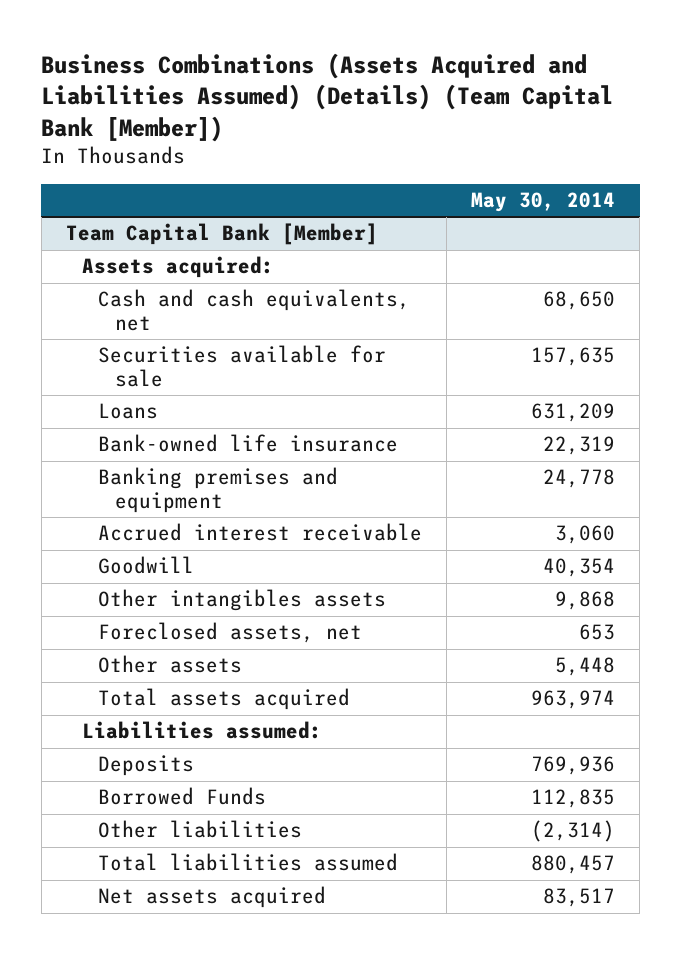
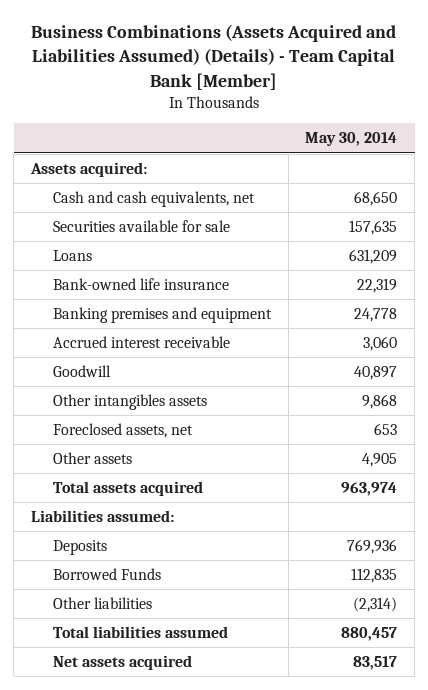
[41,52,614,142] Business Combinations (Assets Acquired and Liabilities Assumed) (Details) (Team Capital Bank [Member]) -> [31,24,397,90] Business Combinations (Assets Acquired and Liabilities Assumed) (Details) - Team Capital Bank [Member]
[65,223,378,246] Team Capital Bank [Member] -> none
[543,558,616,578] 40,354 -> [354,365,398,380] 40,897
[555,657,616,677] 5,448 -> [362,452,398,467] 4,905

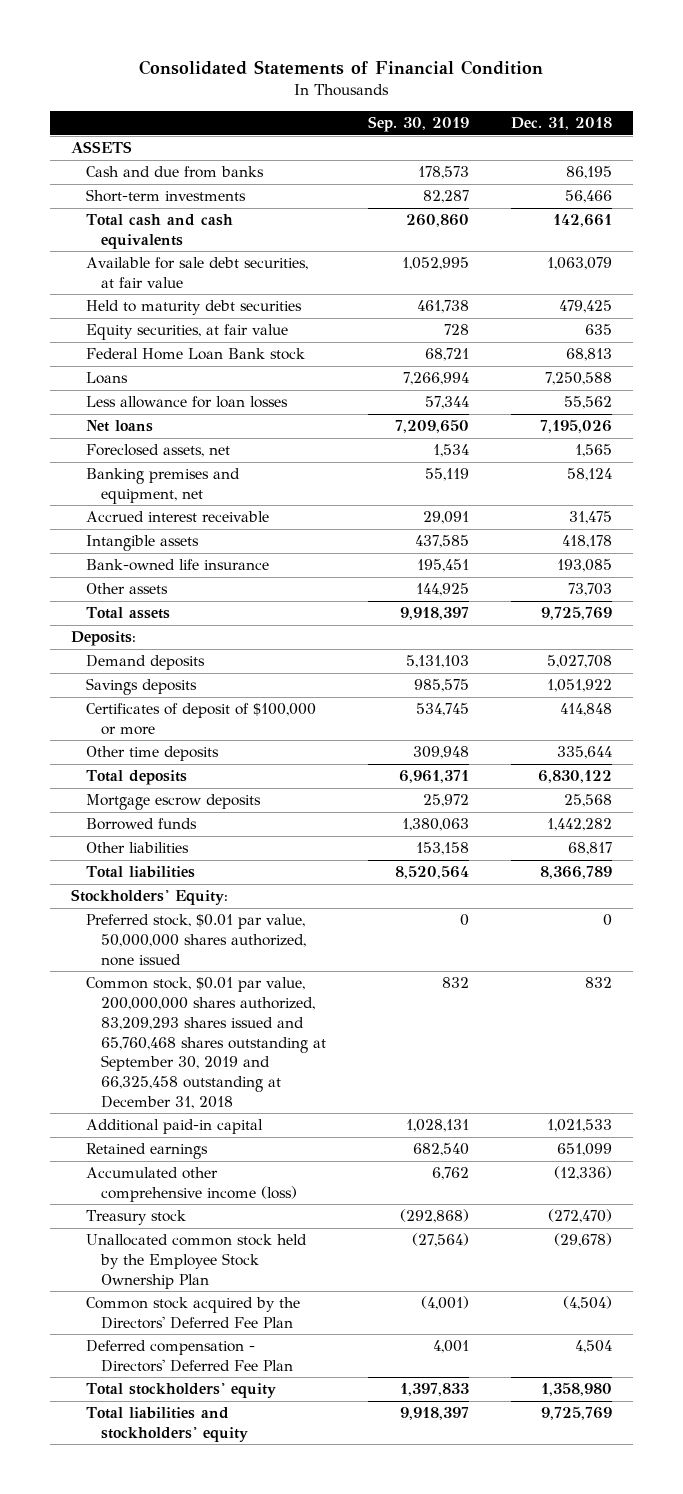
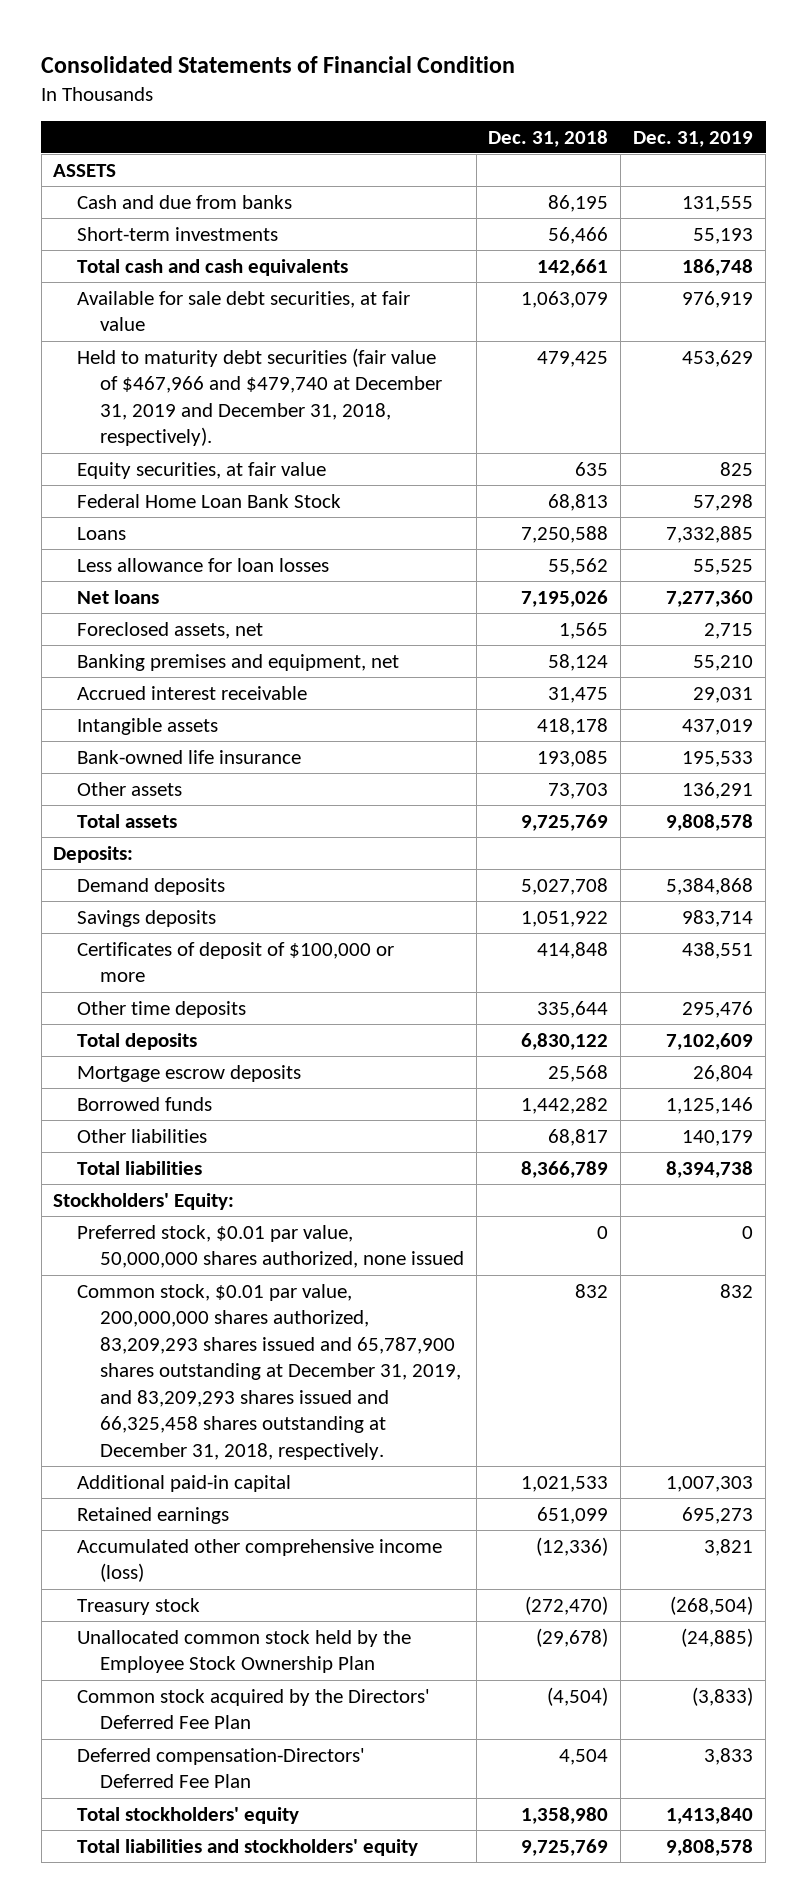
[367,116,469,133] Sep. 30, 2019 -> none
none -> [633,130,754,147] Dec. 31, 2019
[85,300,302,316] Held to maturity debt securities -> [76,347,442,447] Held to maturity debt securities (fair value of $467,966 and $479,740 at December 31, 2019 and December 31, 2018, respectively).
[85,348,305,361] Federal Home Loan Bank stock -> [76,493,341,508] Federal Home Loan Bank Stock
[85,977,326,1110] Common stock, $0.01 par value, 200,000,000 shares authorized, 83,209,293 shares issued and 65,760,468 shares outstanding at September 30, 2019 and 66,325,458 outstanding at December 31, 2018 -> [76,1283,461,1460] Common stock, $0.01 par value, 200,000,000 shares authorized, 83,209,293 shares issued and 65,787,900 shares outstanding at December 31, 2019, and 83,209,293 shares issued and 66,325,458 shares outstanding at December 31, 2018, respectively.
[85,1340,293,1373] Deferred compensation - Directors' Deferred Fee Plan -> [76,1747,365,1789] Deferred compensation-Directors' Deferred Fee Plan

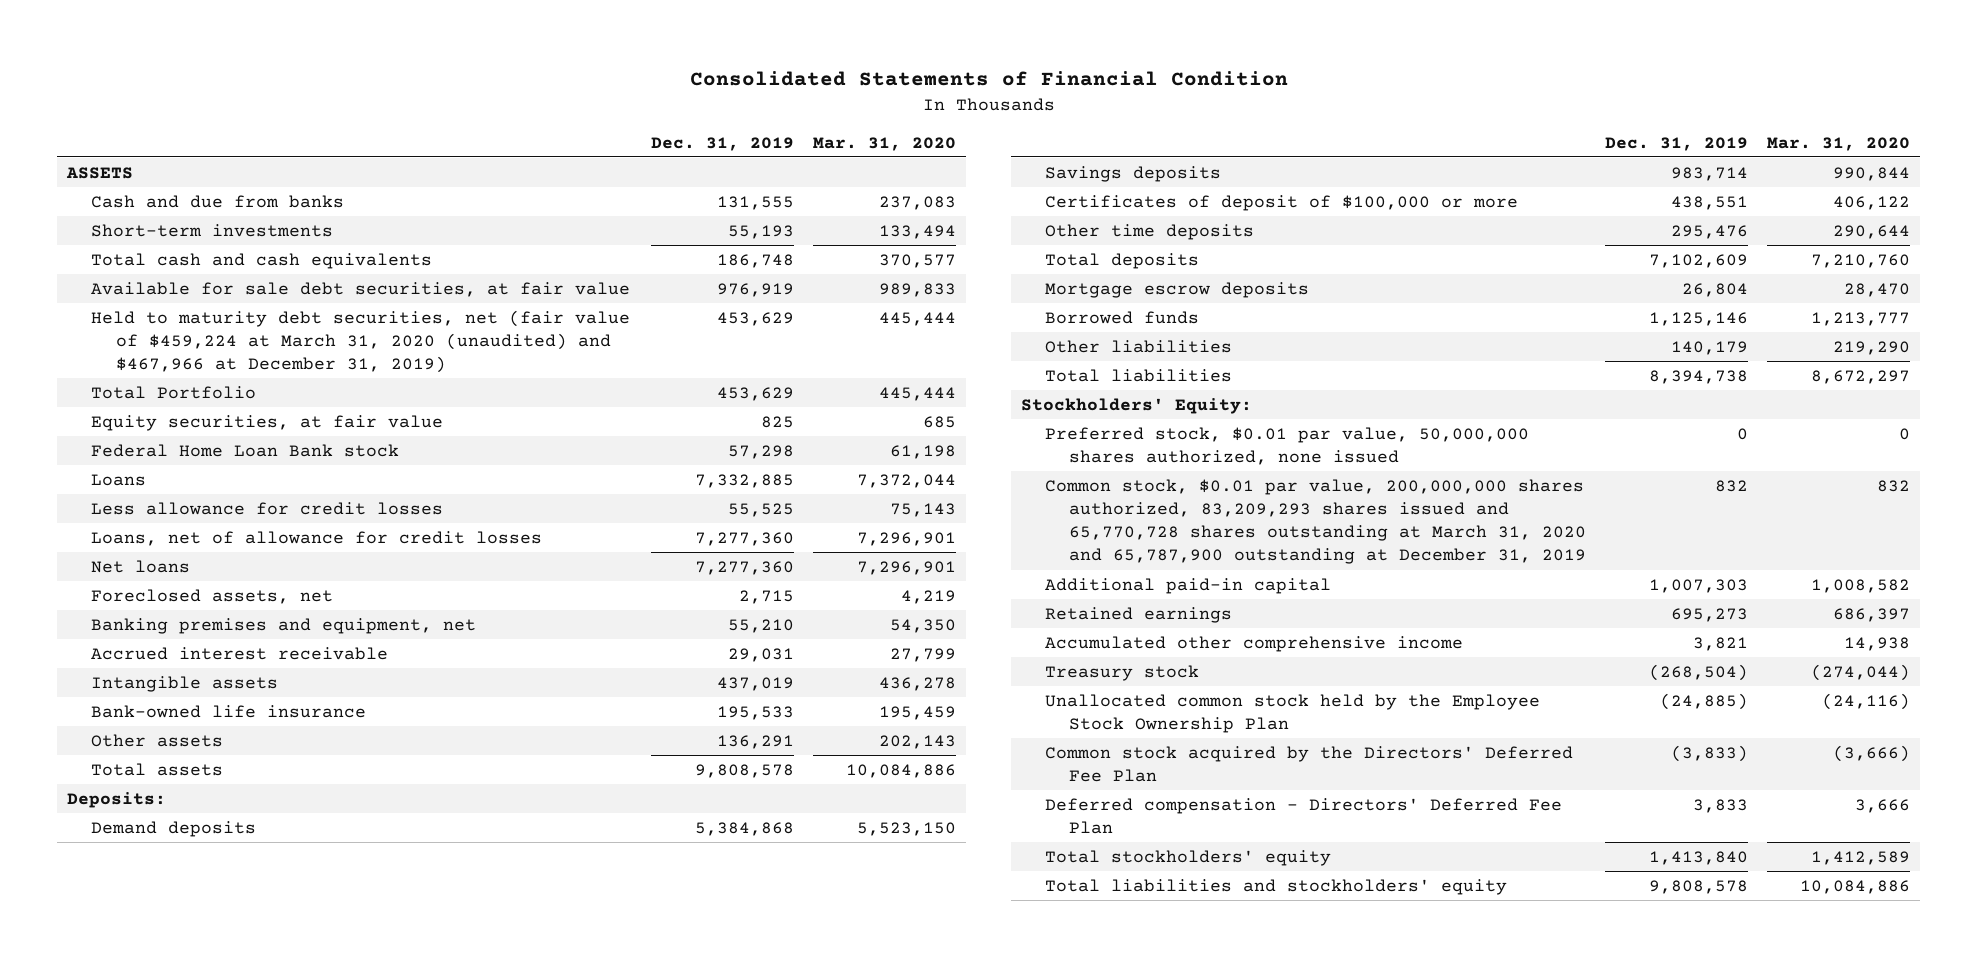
[488,129,609,147] Dec. 31, 2018 -> none
none -> [813,136,957,151] Mar. 31, 2020
[76,347,442,447] Held to maturity debt securities (fair value of $467,966 and $479,740 at December 31, 2019 and December 31, 2018, respectively). -> [91,309,631,374] Held to maturity debt securities, net (fair value of $459,224 at March 31, 2020 (unaudited) and $467,966 at December 31, 2019)
none -> [91,385,257,399] Total Portfolio
[76,493,341,508] Federal Home Loan Bank Stock -> [91,443,400,457] Federal Home Loan Bank stock
[76,557,329,572] Less allowance for loan losses -> [91,501,444,515] Less allowance for credit losses
none -> [91,530,543,546] Loans, net of allowance for credit losses
[76,1283,461,1460] Common stock, $0.01 par value, 200,000,000 shares authorized, 83,209,293 shares issued and 65,787,900 shares outstanding at December 31, 2019, and 83,209,293 shares issued and 66,325,458 shares outstanding at December 31, 2018, respectively. -> [1044,478,1587,565] Common stock, $0.01 par value, 200,000,000 shares authorized, 83,209,293 shares issued and 65,770,728 shares outstanding at March 31, 2020 and 65,787,900 outstanding at December 31, 2019
[76,1538,442,1583] Accumulated other comprehensive income (loss) -> [1044,635,1463,652] Accumulated other comprehensive income
[76,1747,365,1789] Deferred compensation-Directors' Deferred Fee Plan -> [1044,797,1562,834] Deferred compensation - Directors' Deferred Fee Plan

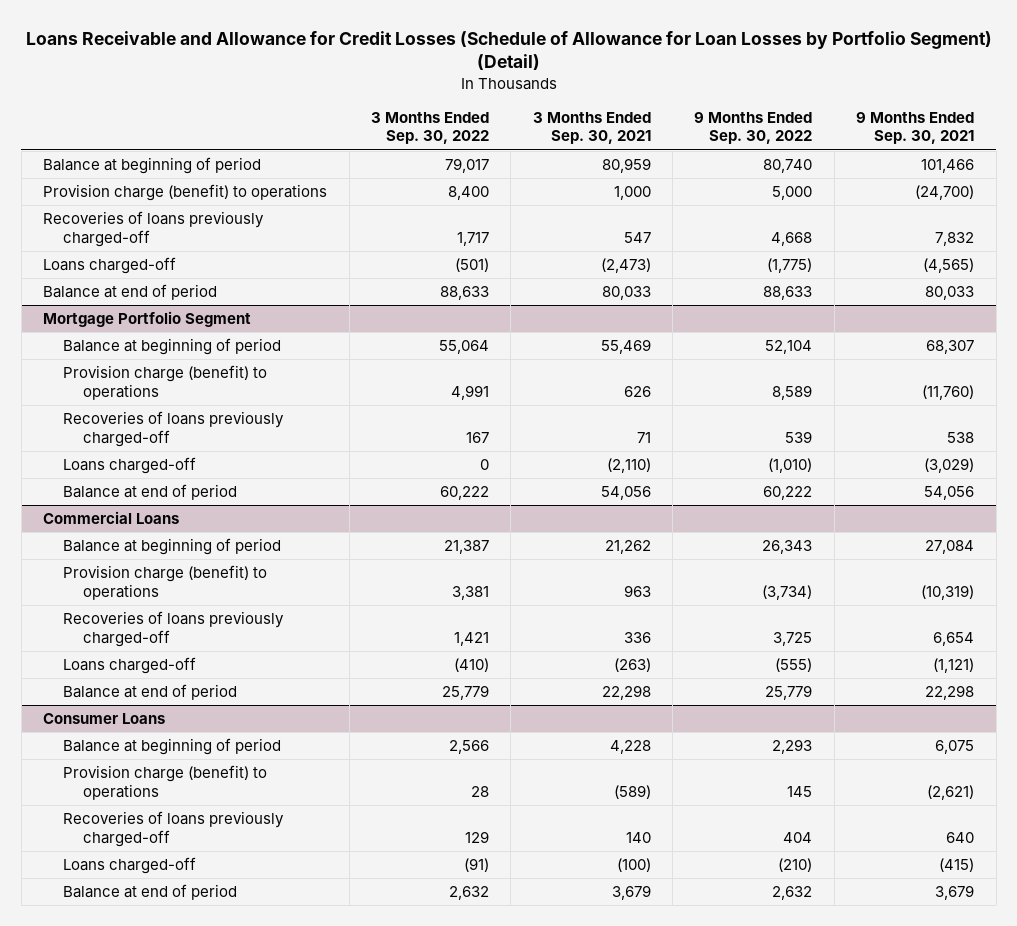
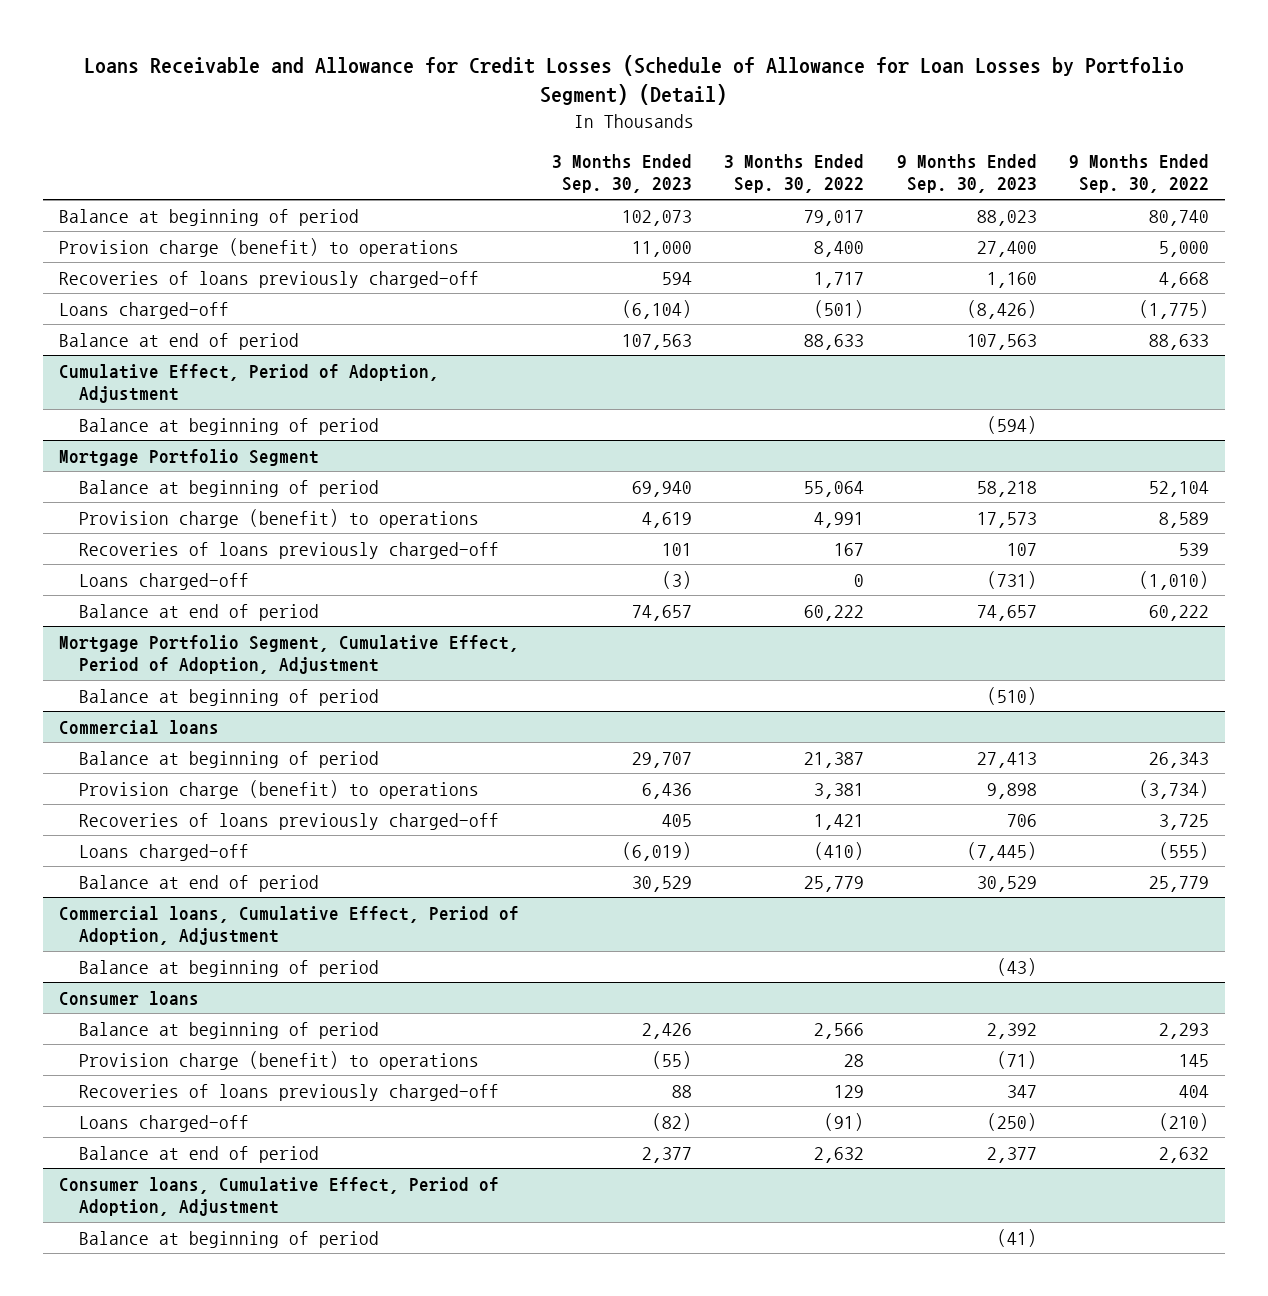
[532,111,651,145] 3 Months Ended Sep. 30, 2021 -> none
[856,111,975,145] 9 Months Ended Sep. 30, 2021 -> none
none -> [551,153,692,194] 3 Months Ended Sep. 30, 2023
none -> [896,153,1037,194] 9 Months Ended Sep. 30, 2023
none -> [59,363,440,404] Cumulative Effect, Period of Adoption, Adjustment
none -> [79,417,380,435] Balance at beginning of period
none -> [59,634,520,675] Mortgage Portfolio Segment, Cumulative Effect, Period of Adoption, Adjustment
none -> [79,688,380,706] Balance at beginning of period
[43,511,180,525] Commercial Loans -> [59,719,220,735] Commercial loans
none -> [59,905,520,946] Commercial loans, Cumulative Effect, Period of Adoption, Adjustment
none -> [79,959,380,977] Balance at beginning of period
[43,713,166,725] Consumer Loans -> [59,990,200,1005] Consumer loans
none -> [59,1176,500,1217] Consumer loans, Cumulative Effect, Period of Adoption, Adjustment
none -> [79,1230,380,1248] Balance at beginning of period

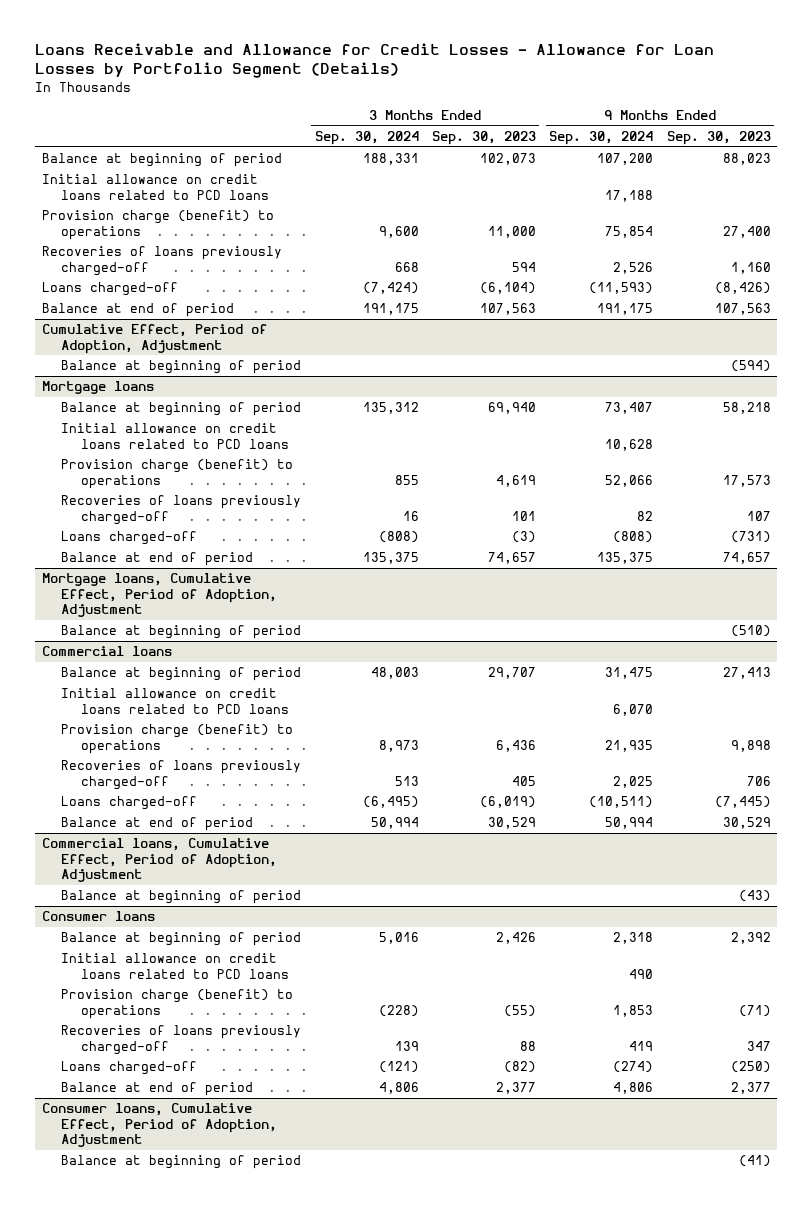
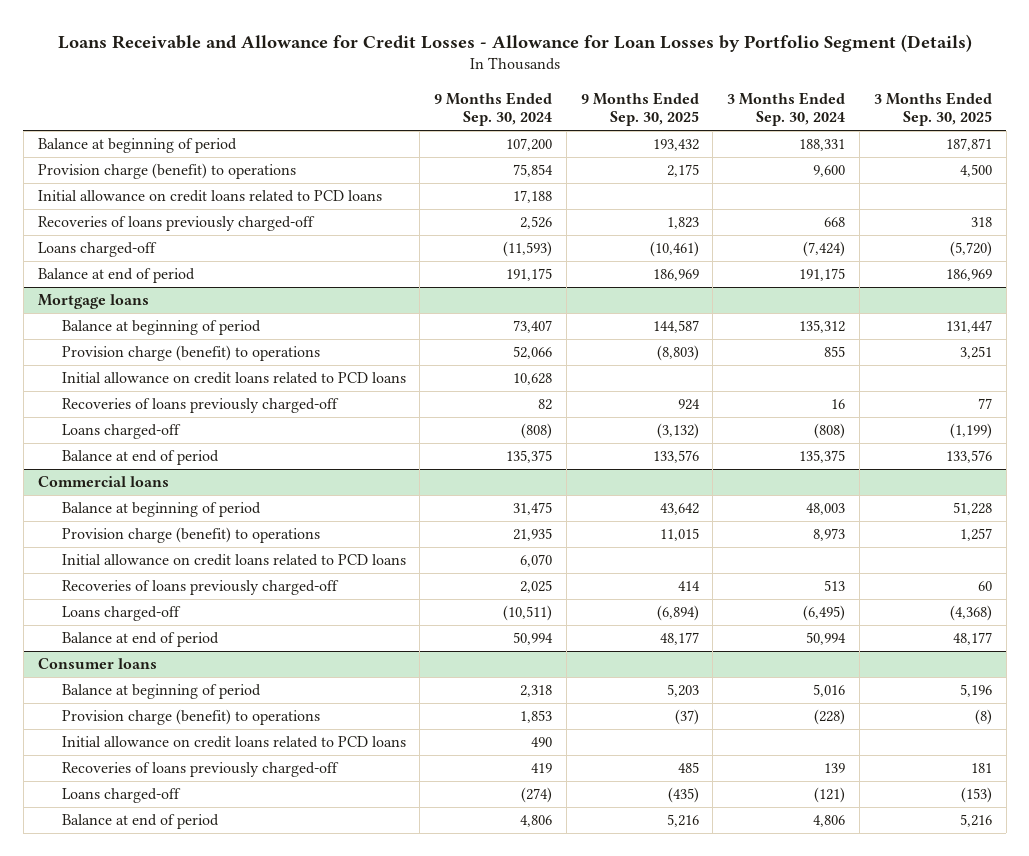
[432,131,537,146] Sep. 30, 2023 -> none
[666,131,771,146] Sep. 30, 2023 -> none
none -> [580,91,699,127] 9 Months Ended Sep. 30, 2025
none -> [873,91,992,127] 3 Months Ended Sep. 30, 2025
[41,174,270,200] Initial allowance on credit loans related to PCD loans -> [37,190,382,203] Initial allowance on credit loans related to PCD loans
[41,324,267,354] Cumulative Effect, Period of Adoption, Adjustment -> none
[61,360,302,375] Balance at beginning of period -> none
[61,423,290,449] Initial allowance on credit loans related to PCD loans -> [61,372,406,385] Initial allowance on credit loans related to PCD loans
[41,573,278,617] Mortgage loans, Cumulative Effect, Period of Adoption, Adjustment -> none
[61,625,302,640] Balance at beginning of period -> none
[61,688,290,714] Initial allowance on credit loans related to PCD loans -> [61,554,406,567] Initial allowance on credit loans related to PCD loans
[41,838,278,882] Commercial loans, Cumulative Effect, Period of Adoption, Adjustment -> none
[61,890,302,905] Balance at beginning of period -> none
[61,953,290,979] Initial allowance on credit loans related to PCD loans -> [61,736,406,749] Initial allowance on credit loans related to PCD loans
[41,1103,278,1147] Consumer loans, Cumulative Effect, Period of Adoption, Adjustment -> none
[61,1155,302,1170] Balance at beginning of period -> none

